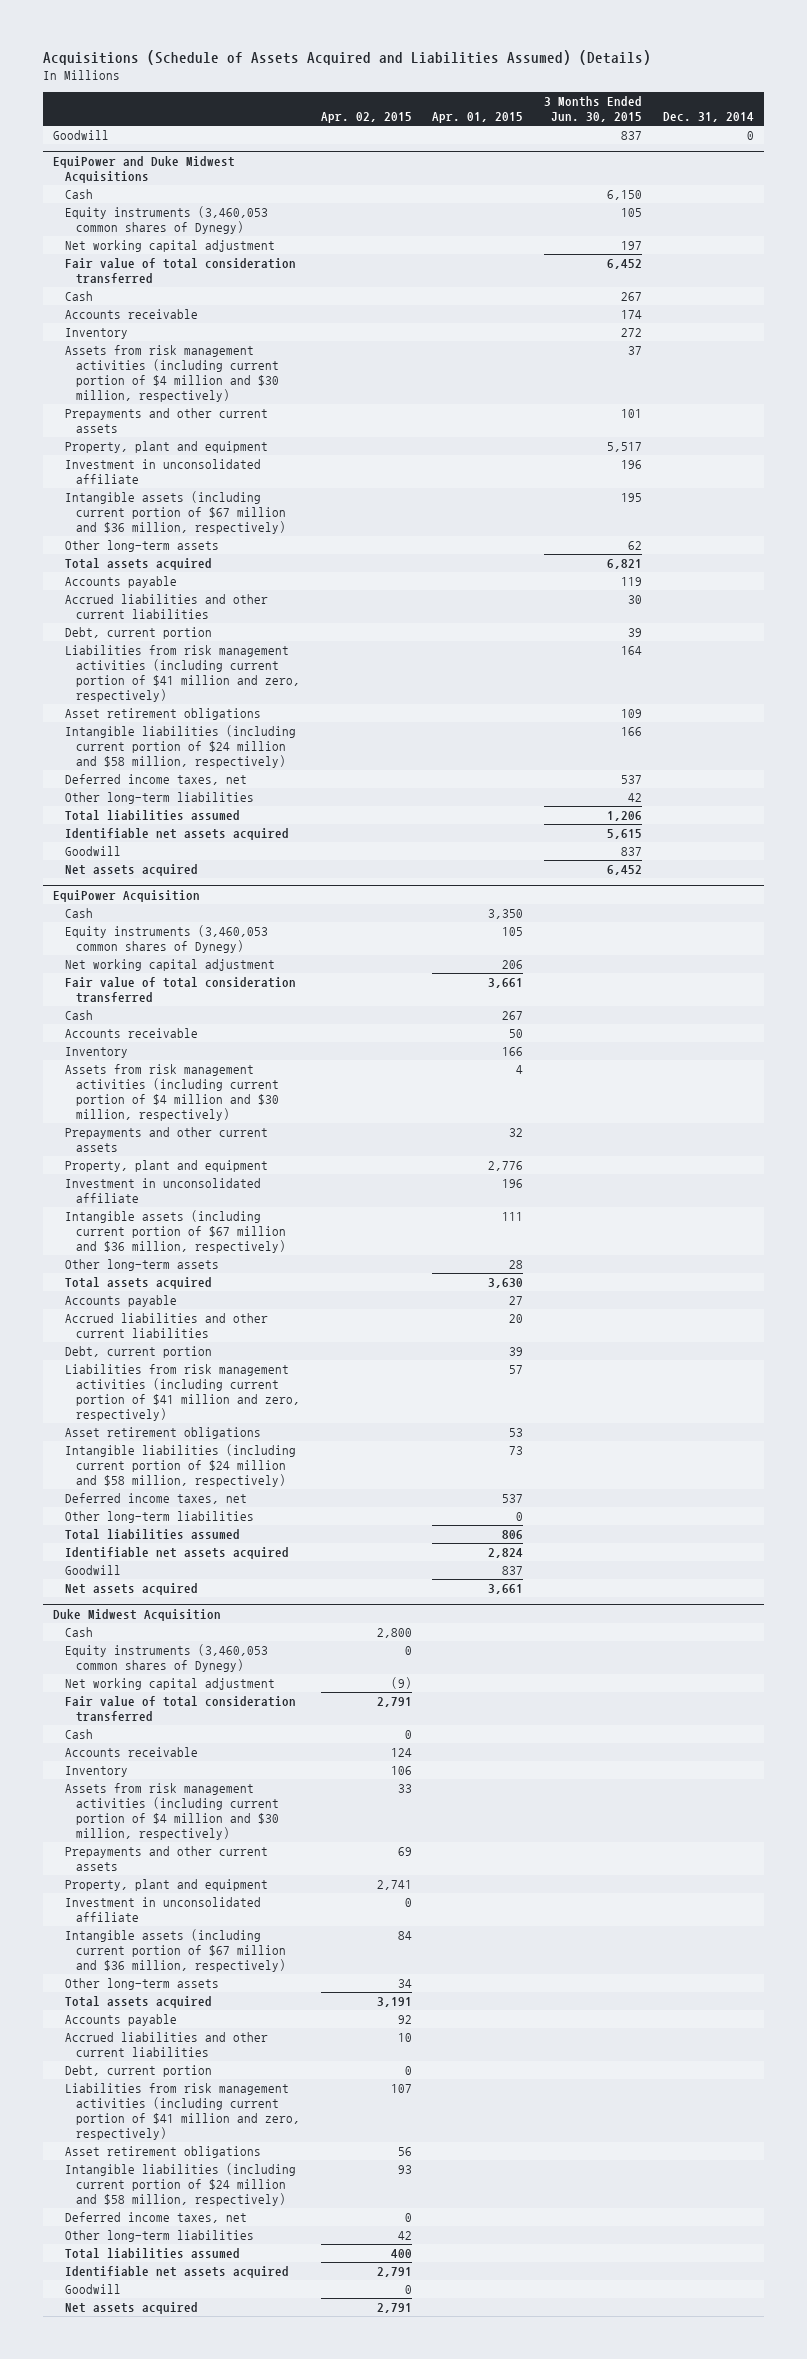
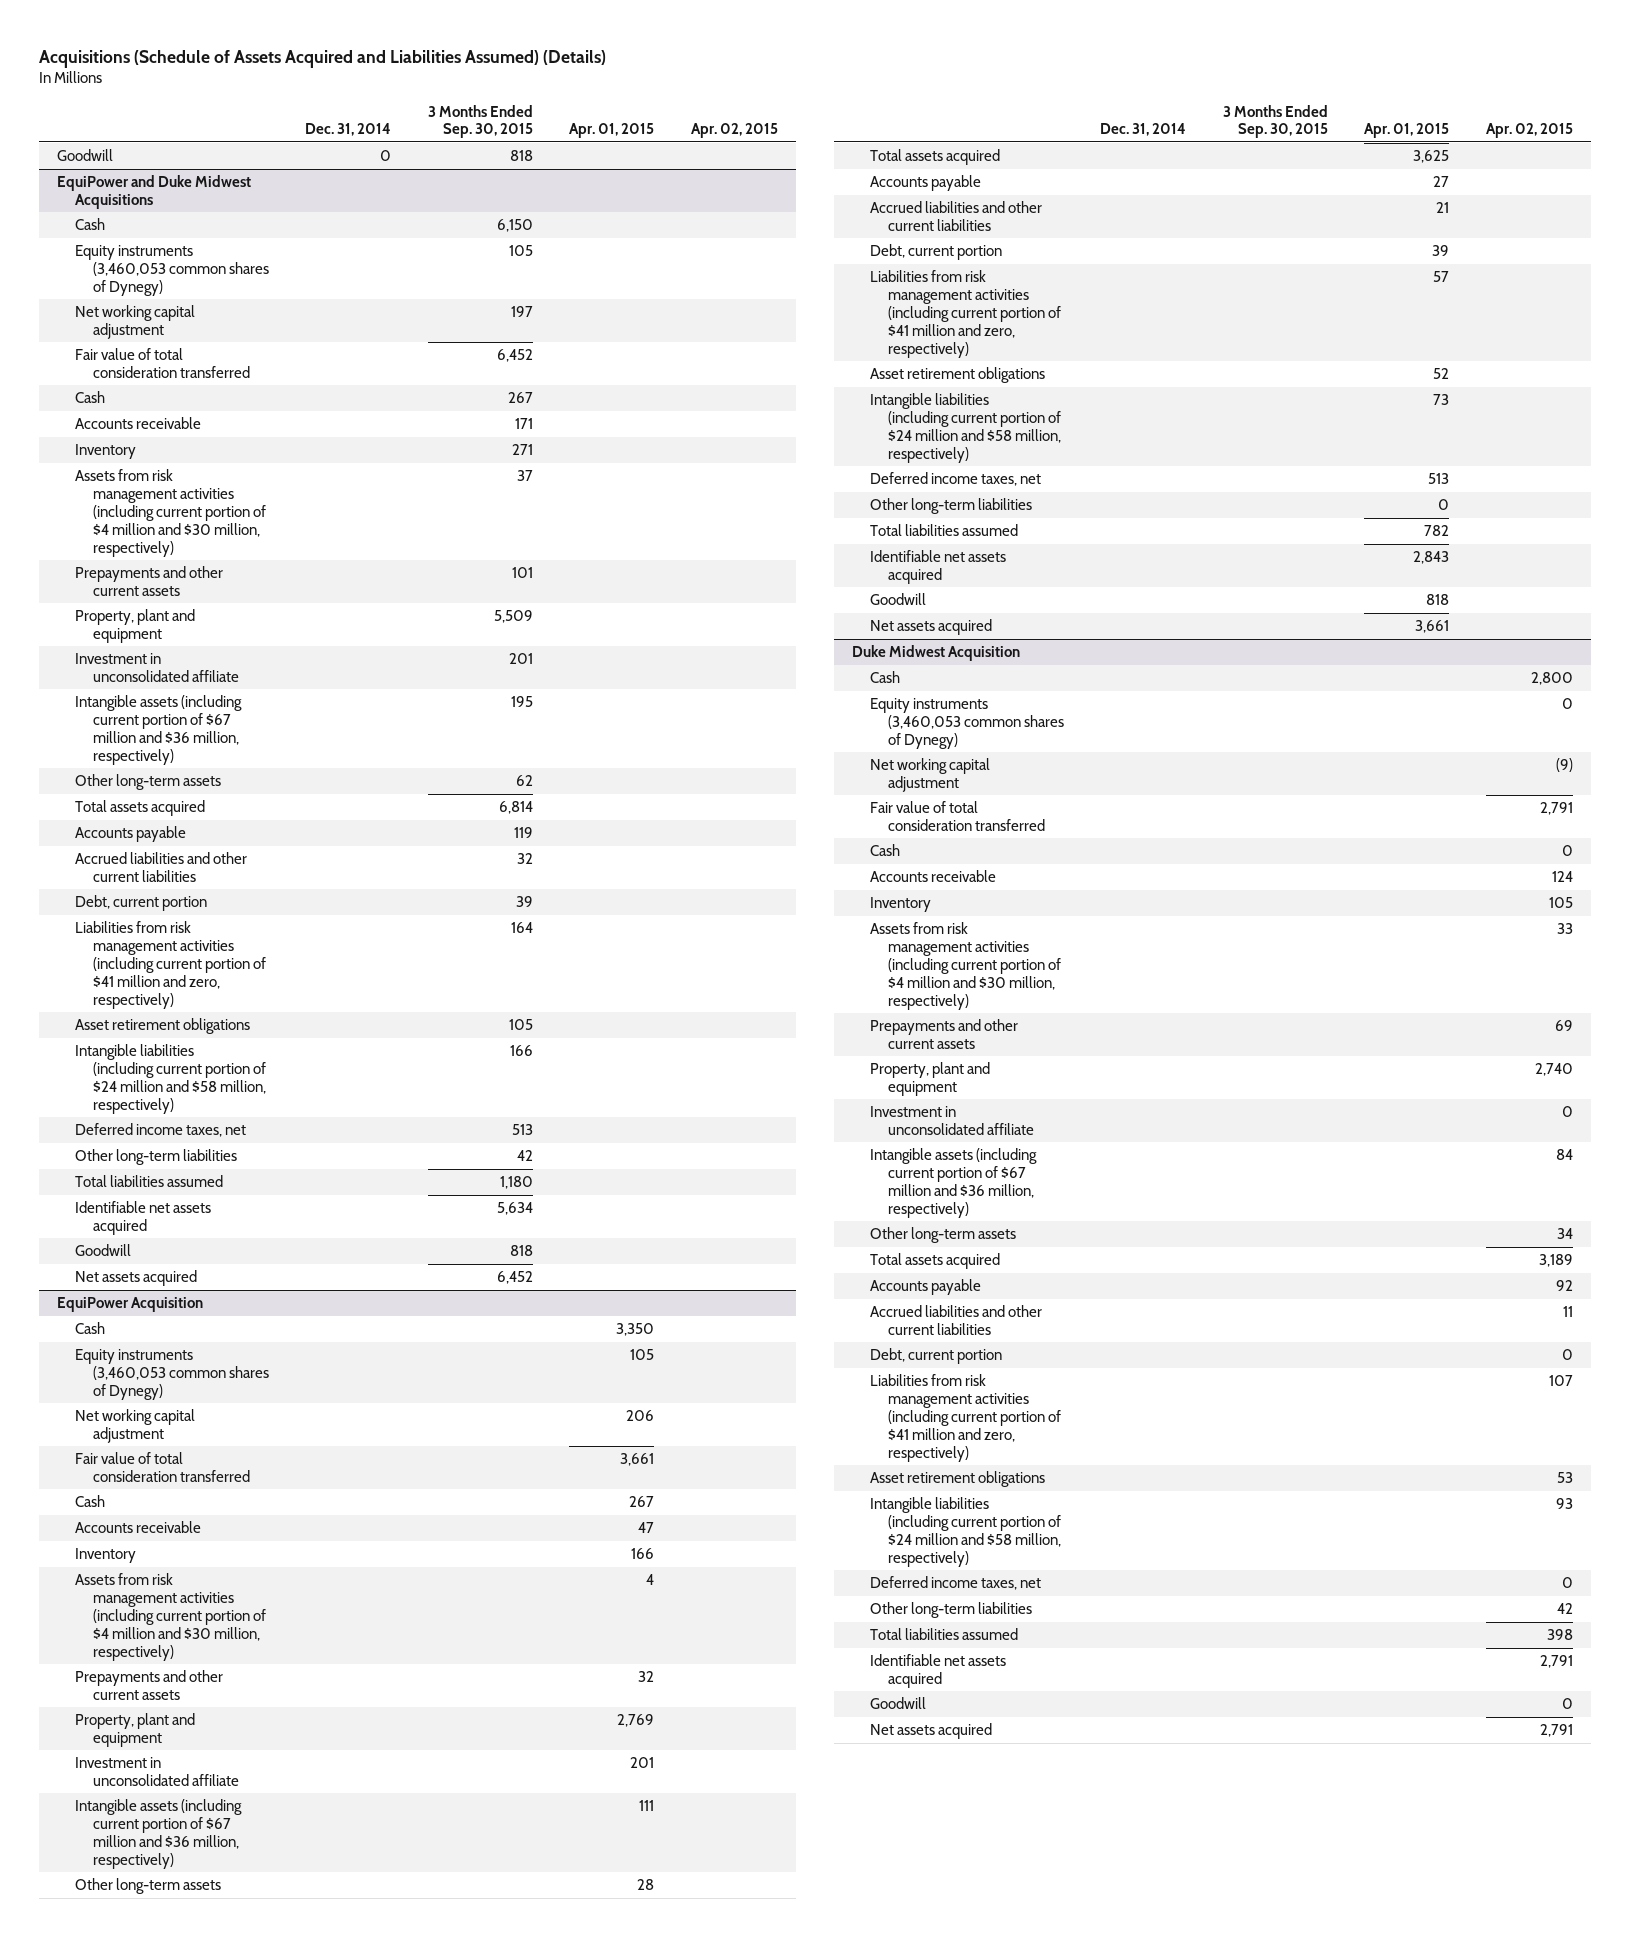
[544,95,643,122] 3 Months Ended Jun. 30, 2015 -> none
none -> [427,104,533,139] 3 Months Ended Sep. 30, 2015
[509,1029,524,1039] 50 -> [638,1522,655,1534] 47
[488,1161,524,1172] 2,776 -> [617,1714,655,1728] 2,769
[502,1179,524,1189] 196 -> [630,1757,655,1769] 201
[488,1278,524,1289] 3,630 -> [1413,150,1450,164] 3,625
[509,1314,524,1324] 20 -> [1436,202,1450,214] 21
[509,1428,524,1438] 53 -> [1433,368,1450,380] 52
[502,1494,524,1504] 537 -> [1428,473,1450,485] 513
[502,1530,524,1540] 806 -> [1424,525,1450,537] 782
[488,1548,524,1559] 2,824 -> [1413,551,1450,565] 2,843
[502,1566,524,1576] 837 -> [1426,594,1450,606] 818
[390,1766,412,1776] 106 -> [1548,897,1573,909] 105
[376,1880,412,1891] 2,741 -> [1534,1063,1573,1077] 2,740
[376,1997,412,2008] 3,191 -> [1538,1254,1573,1268] 3,189
[397,2033,412,2043] 10 -> [1562,1306,1573,1318] 11
[397,2147,412,2157] 56 -> [1556,1472,1573,1484] 53
[390,2249,412,2259] 400 -> [1546,1629,1573,1641] 398

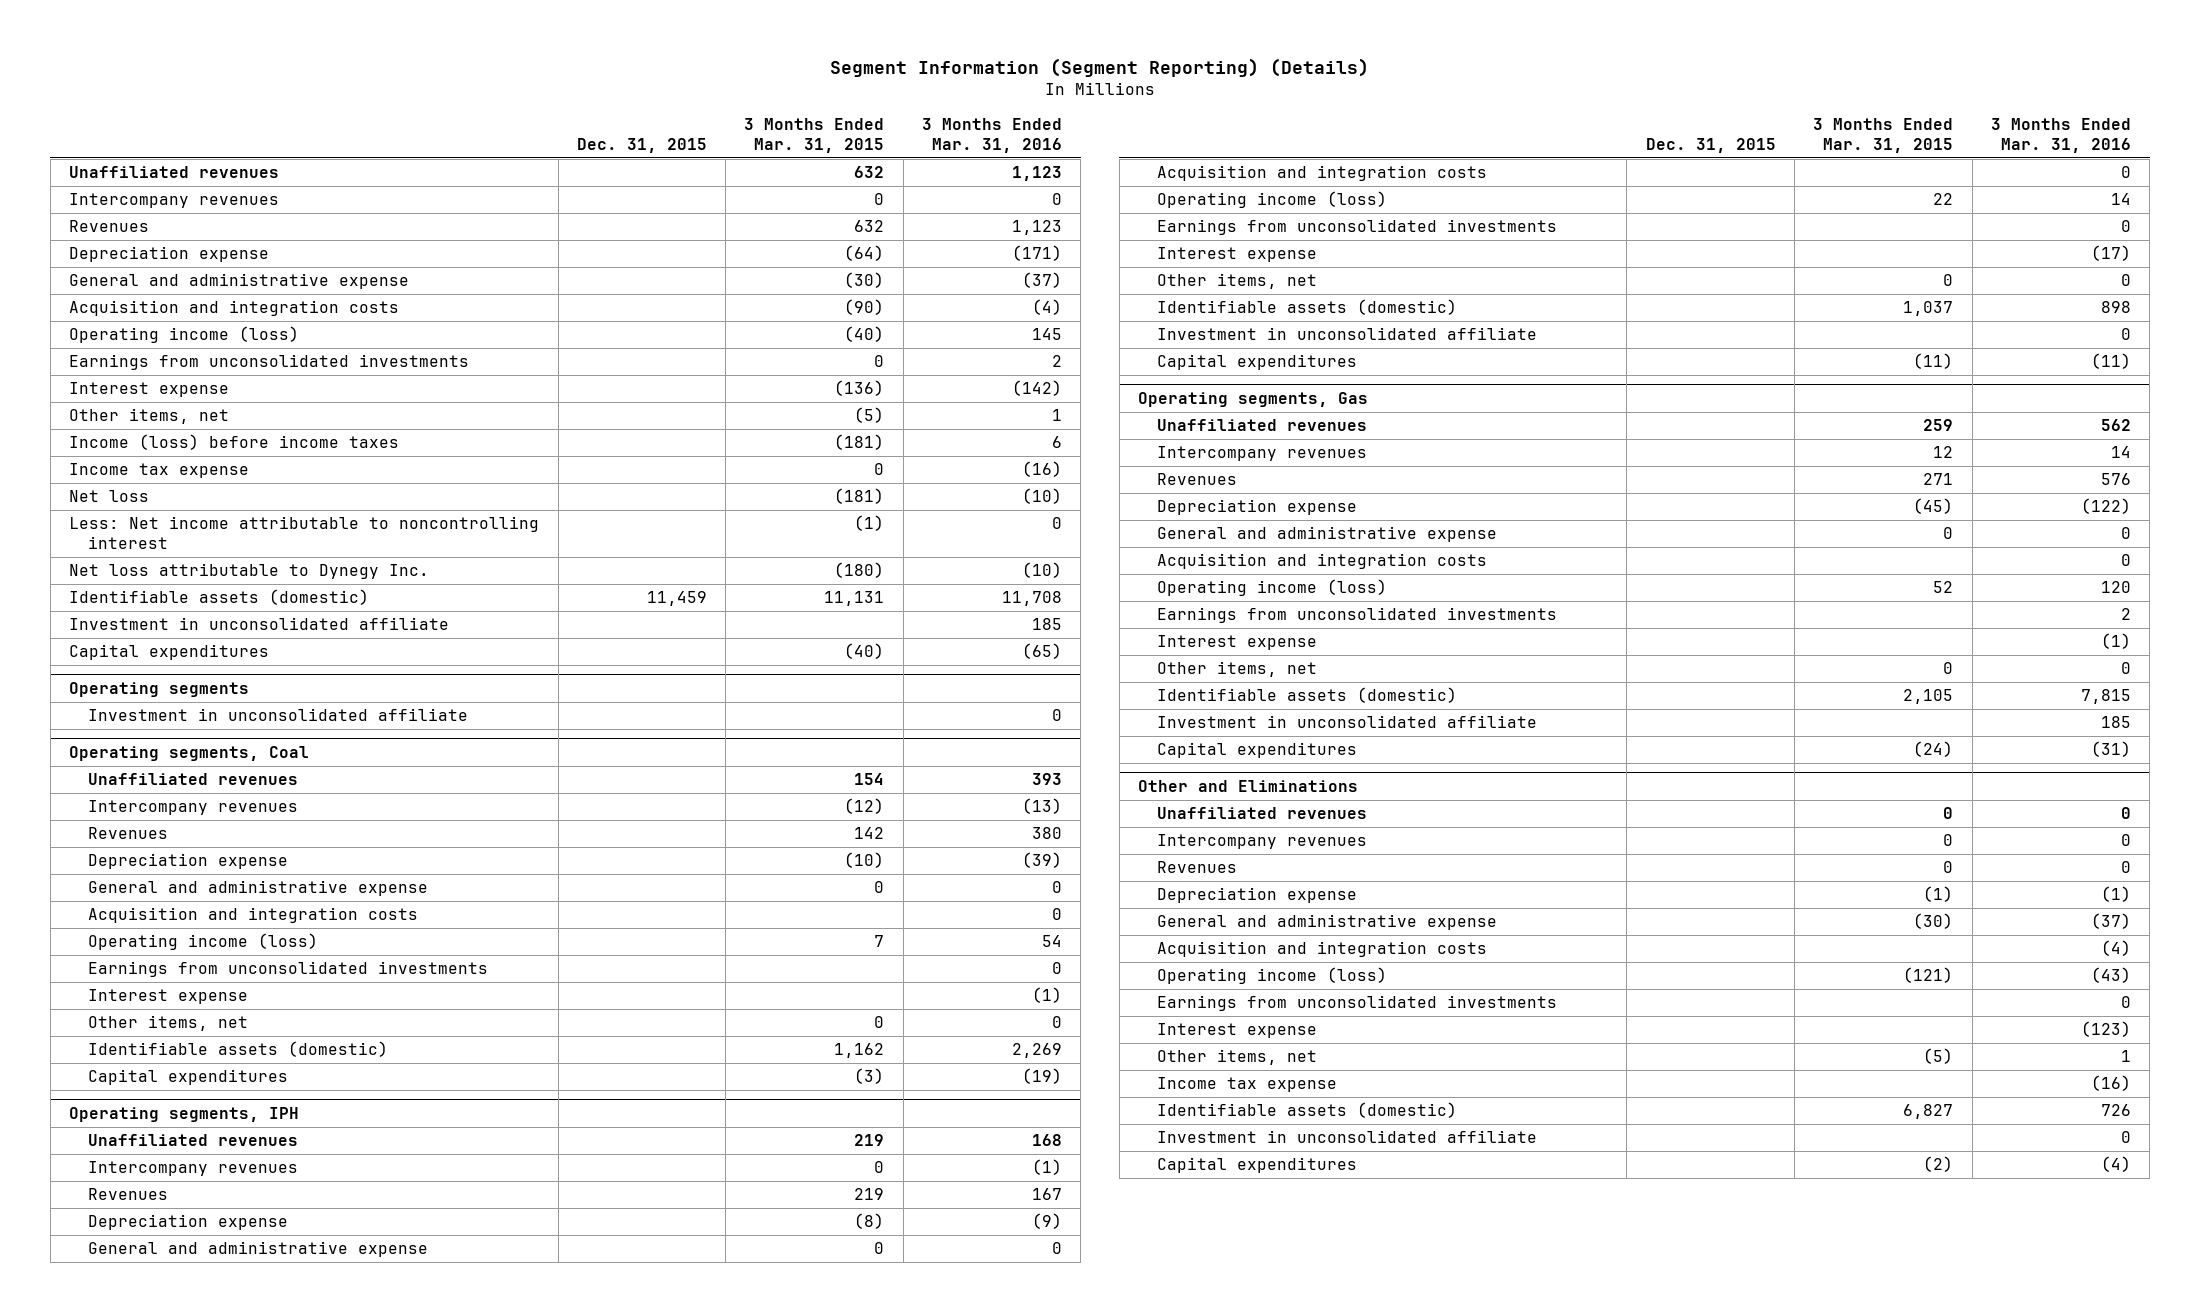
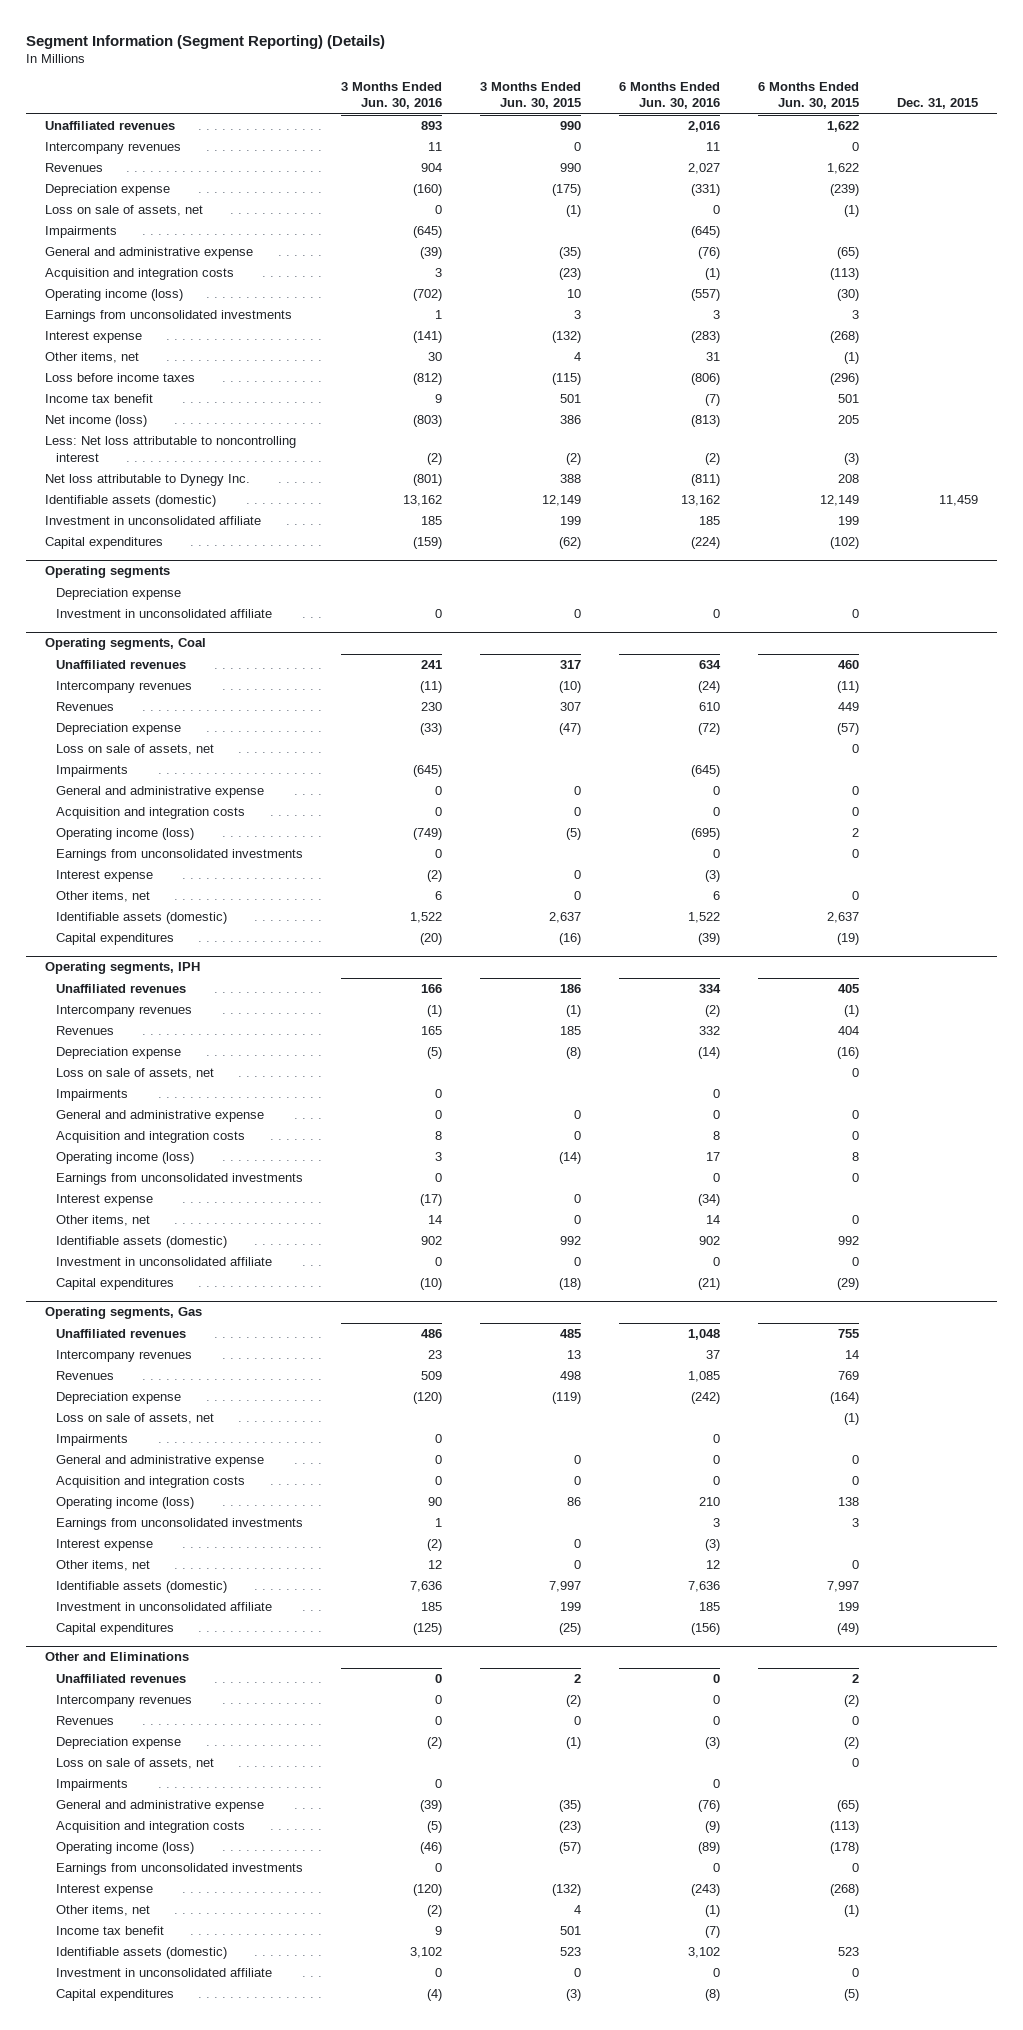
[744,118,885,153] 3 Months Ended Mar. 31, 2015 -> none
[921,118,1062,153] 3 Months Ended Mar. 31, 2016 -> none
none -> [340,81,442,110] 3 Months Ended Jun. 30, 2016
none -> [479,81,581,110] 3 Months Ended Jun. 30, 2015
none -> [619,81,721,110] 6 Months Ended Jun. 30, 2016
none -> [758,81,860,110] 6 Months Ended Jun. 30, 2015
none -> [44,205,203,217] Loss on sale of assets, net
none -> [44,226,117,239] Impairments
[69,434,400,451] Income (loss) before income taxes -> [44,373,195,383] Loss before income taxes
[69,463,250,479] Income tax expense -> [44,394,153,404] Income tax benefit
[69,490,150,503] Net loss -> [44,415,147,428] Net income (loss)
[69,516,540,549] Less: Net income attributable to noncontrolling interest -> [44,436,296,462] Less: Net loss attributable to noncontrolling interest
none -> [55,588,181,601] Depreciation expense
none -> [55,744,214,756] Loss on sale of assets, net
none -> [55,765,128,778] Impairments
none -> [55,1068,214,1080] Loss on sale of assets, net
none -> [55,1089,128,1102] Impairments
none -> [55,1413,214,1425] Loss on sale of assets, net
none -> [55,1434,128,1447] Impairments
none -> [55,1758,214,1770] Loss on sale of assets, net
none -> [55,1779,128,1792] Impairments
[1156,1077,1337,1093] Income tax expense -> [55,1926,164,1936] Income tax benefit

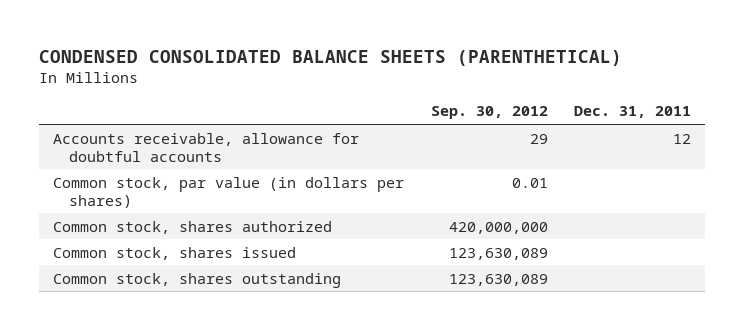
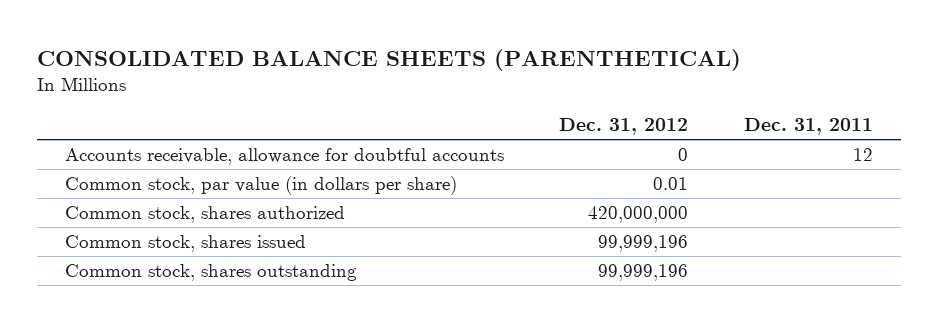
[39,49,623,66] CONDENSED CONSOLIDATED BALANCE SHEETS (PARENTHETICAL) -> [36,48,741,71] CONSOLIDATED BALANCE SHEETS (PARENTHETICAL)
[430,106,548,120] Sep. 30, 2012 -> none
none -> [559,117,689,135] Dec. 31, 2012
[52,176,404,208] Common stock, par value (in dollars per shares) -> [64,176,457,196] Common stock, par value (in dollars per share)

